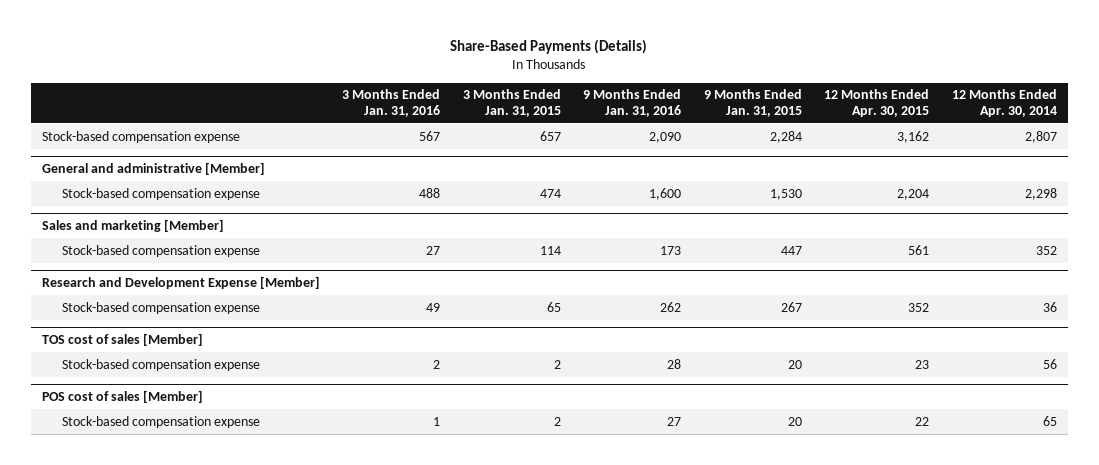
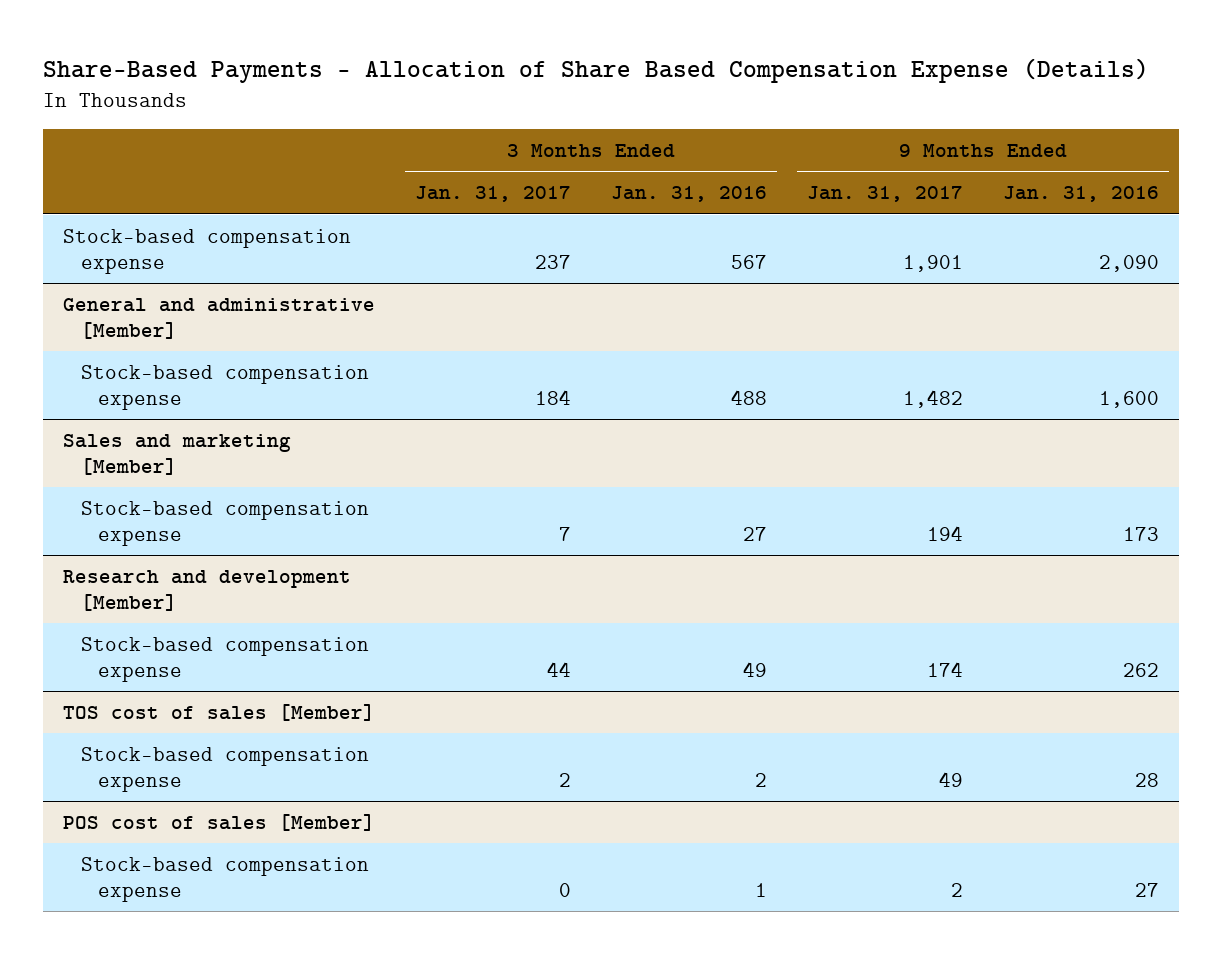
[450,39,648,55] Share-Based Payments (Details) -> [43,58,1150,84] Share-Based Payments - Allocation of Share Based Compensation Expense (Details)
[462,89,561,117] 3 Months Ended Jan. 31, 2015 -> none
[703,89,802,117] 9 Months Ended Jan. 31, 2015 -> none
[824,89,930,117] 12 Months Ended Apr. 30, 2015 -> none
[951,89,1057,117] 12 Months Ended Apr. 30, 2014 -> none
none -> [415,186,572,203] Jan. 31, 2017
none -> [807,186,964,203] Jan. 31, 2017
[42,276,321,290] Research and Development Expense [Member] -> [63,569,352,611] Research and development [Member]

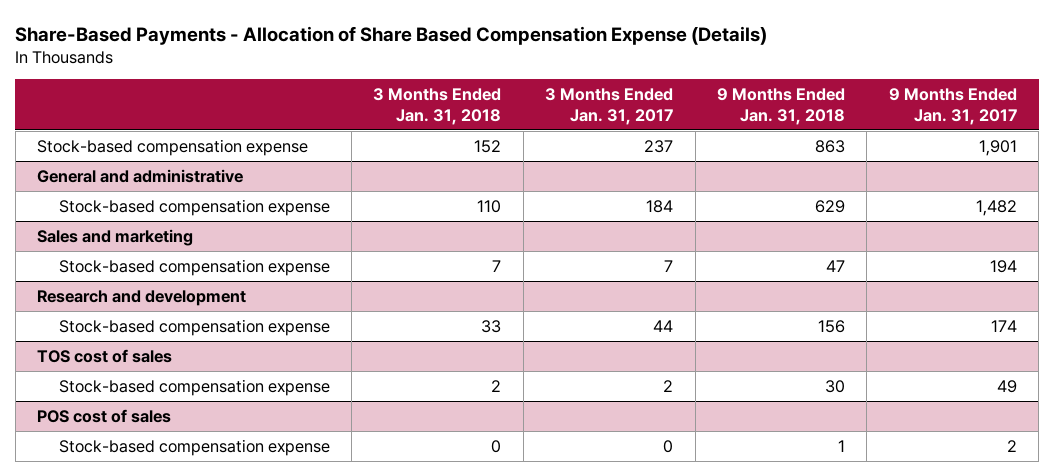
[611,186,768,203] Jan. 31, 2016 -> none
[1003,186,1160,203] Jan. 31, 2016 -> none
none -> [373,87,502,125] 3 Months Ended Jan. 31, 2018
none -> [717,87,846,125] 9 Months Ended Jan. 31, 2018
[63,297,376,339] General and administrative [Member] -> [37,168,244,183] General and administrative
[63,433,292,475] Sales and marketing [Member] -> [37,228,194,246] Sales and marketing
[63,569,352,611] Research and development [Member] -> [37,289,247,306] Research and development
[63,703,376,721] TOS cost of sales [Member] -> [37,348,173,363] TOS cost of sales
[63,813,376,831] POS cost of sales [Member] -> [37,408,172,423] POS cost of sales

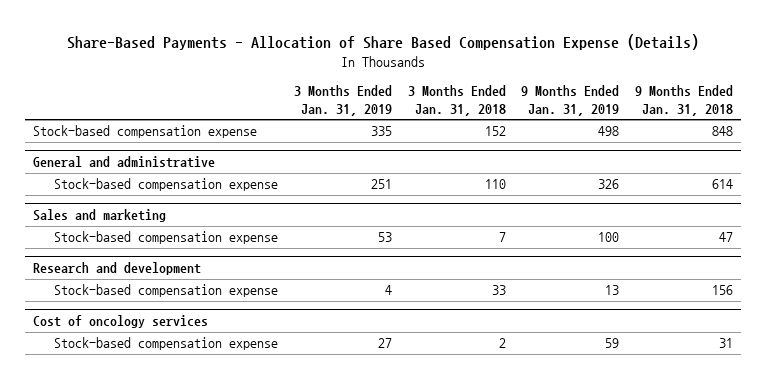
[545,87,674,125] 3 Months Ended Jan. 31, 2017 -> none
[888,87,1017,125] 9 Months Ended Jan. 31, 2017 -> none
none -> [294,85,393,117] 3 Months Ended Jan. 31, 2019
none -> [521,85,620,117] 9 Months Ended Jan. 31, 2019
[815,139,846,153] 863 -> [711,126,733,137] 848
[815,199,846,213] 629 -> [711,179,733,190] 614
[37,408,172,423] POS cost of sales -> none
[58,438,330,456] Stock-based compensation expense -> none
[37,348,173,363] TOS cost of sales -> [33,315,209,329] Cost of oncology services
[825,379,846,393] 30 -> [718,338,733,349] 31

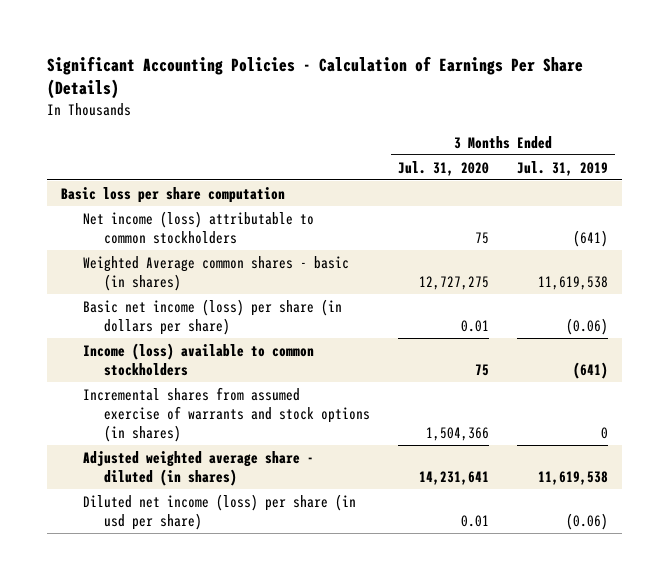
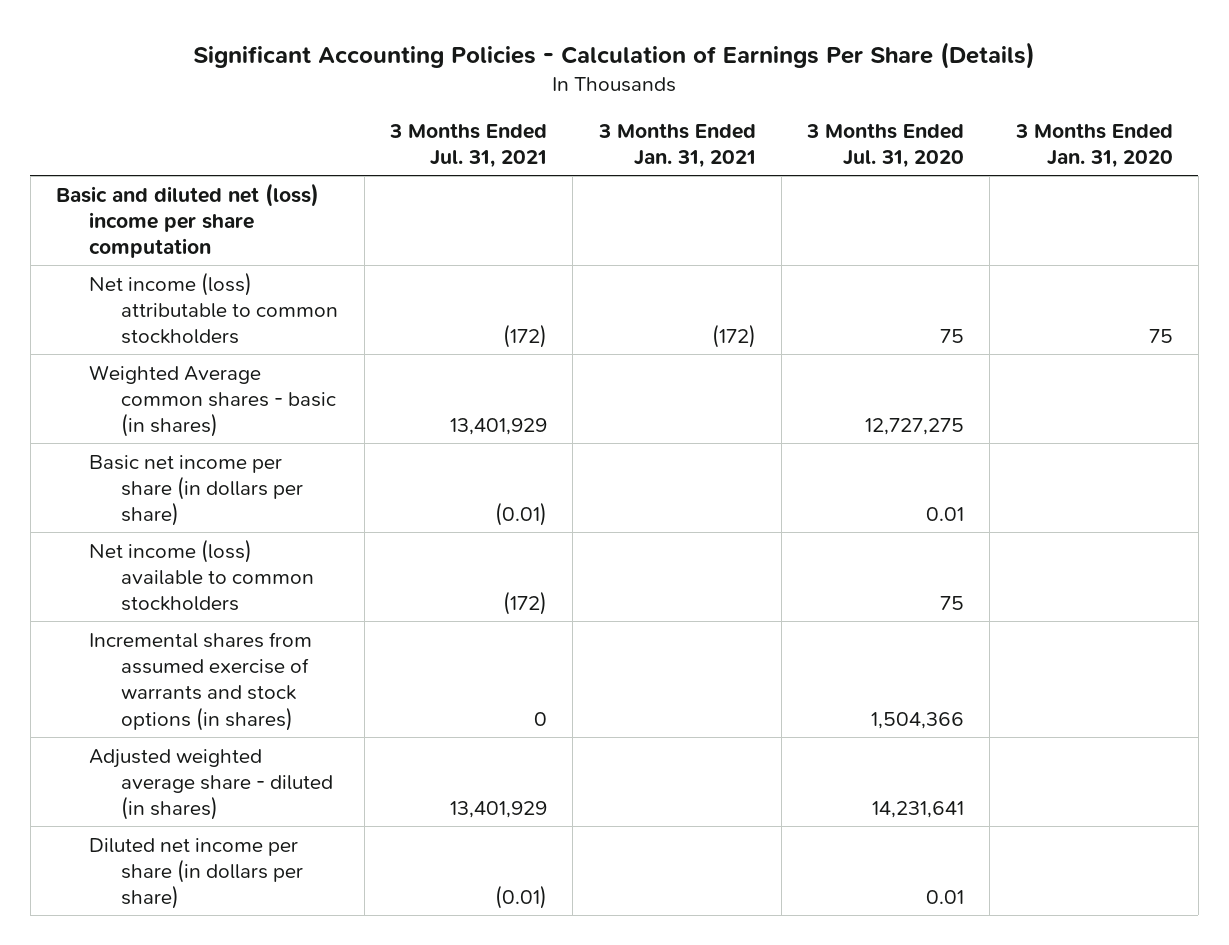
[517,160,609,176] Jul. 31, 2019 -> none
none -> [389,122,548,169] 3 Months Ended Jul. 31, 2021
none -> [597,122,756,169] 3 Months Ended Jan. 31, 2021
none -> [1014,122,1173,169] 3 Months Ended Jan. 31, 2020
[60,186,285,203] Basic loss per share computation -> [56,182,320,259] Basic and diluted net (loss) income per share computation
[82,298,342,335] Basic net income (loss) per share (in dollars per share) -> [88,454,304,527] Basic net income per share (in dollars per share)
[82,342,314,376] Income (loss) available to common stockholders -> [88,538,315,612] Net income (loss) available to common stockholders
[82,493,356,530] Diluted net income (loss) per share (in usd per share) -> [88,837,304,910] Diluted net income per share (in dollars per share)

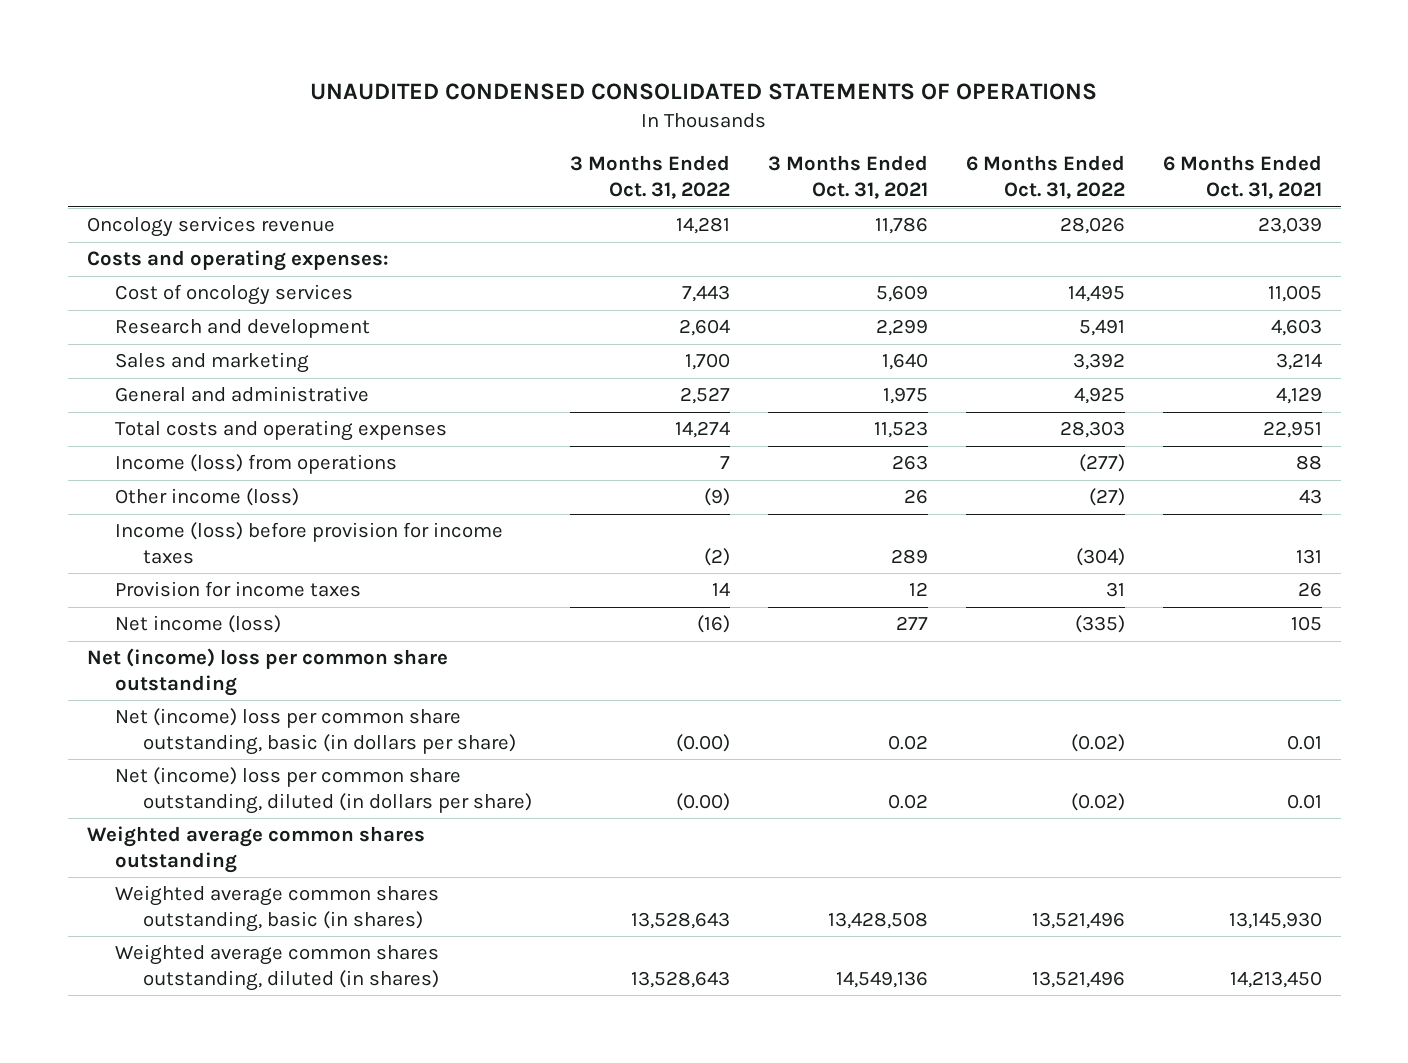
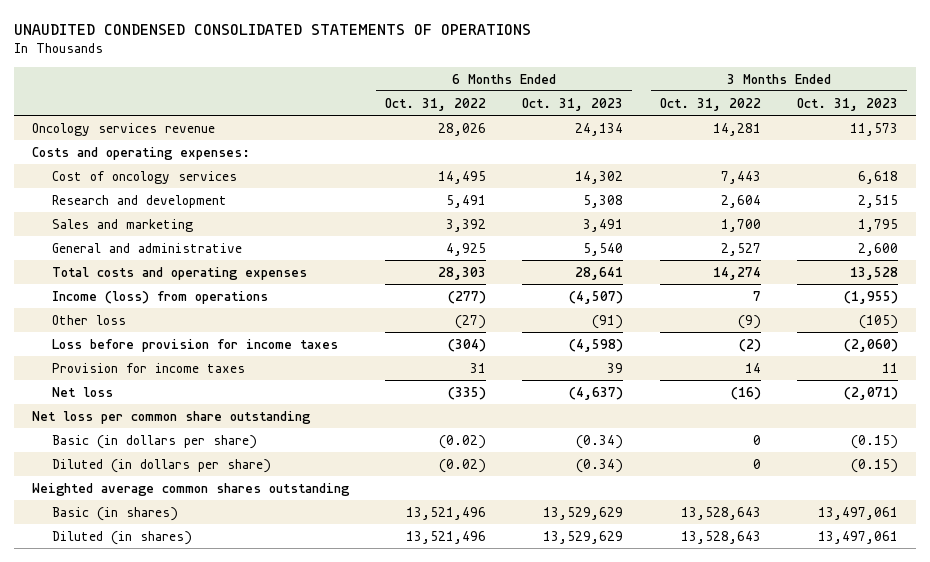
[768,155,929,200] 3 Months Ended Oct. 31, 2021 -> none
[1162,155,1322,200] 6 Months Ended Oct. 31, 2021 -> none
none -> [522,97,624,111] Oct. 31, 2023
none -> [796,97,898,111] Oct. 31, 2023
[114,488,299,507] Other income (loss) -> [52,314,127,325] Other loss
[114,522,503,565] Income (loss) before provision for income taxes -> [52,338,339,352] Loss before provision for income taxes
[114,615,281,634] Net income (loss) -> [52,386,114,397] Net loss
[86,648,448,697] Net (income) loss per common share outstanding -> [31,410,311,424] Net loss per common share outstanding
[114,708,517,756] Net (income) loss per common share outstanding, basic (in dollars per share) -> [52,434,258,449] Basic (in dollars per share)
[676,734,731,753] (0.00) -> [752,434,761,445] 0
[114,767,533,815] Net (income) loss per common share outstanding, diluted (in dollars per share) -> [52,458,272,473] Diluted (in dollars per share)
[676,793,731,812] (0.00) -> [752,458,761,469] 0
[114,885,439,933] Weighted average common shares outstanding, basic (in shares) -> [52,506,179,521] Basic (in shares)
[114,944,440,992] Weighted average common shares outstanding, diluted (in shares) -> [52,530,193,545] Diluted (in shares)

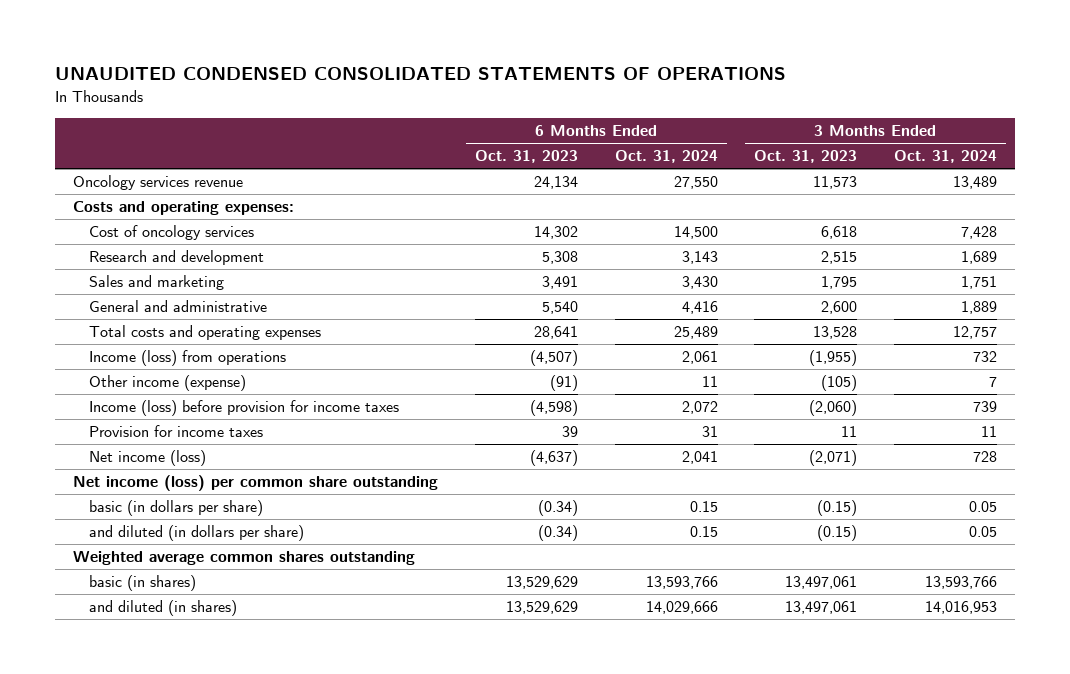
[385,97,487,111] Oct. 31, 2022 -> none
[659,97,761,111] Oct. 31, 2022 -> none
none -> [614,150,718,164] Oct. 31, 2024
none -> [893,150,997,164] Oct. 31, 2024
[52,314,127,325] Other loss -> [88,375,246,392] Other income (expense)
[52,338,339,352] Loss before provision for income taxes -> [88,400,399,417] Income (loss) before provision for income taxes
[52,386,114,397] Net loss -> [88,450,206,467] Net income (loss)
[31,410,311,424] Net loss per common share outstanding -> [73,475,439,492] Net income (loss) per common share outstanding
[52,434,258,449] Basic (in dollars per share) -> [88,500,263,517] basic (in dollars per share)
[52,458,272,473] Diluted (in dollars per share) -> [88,525,304,542] and diluted (in dollars per share)
[52,506,179,521] Basic (in shares) -> [88,575,196,592] basic (in shares)
[52,530,193,545] Diluted (in shares) -> [88,600,237,617] and diluted (in shares)

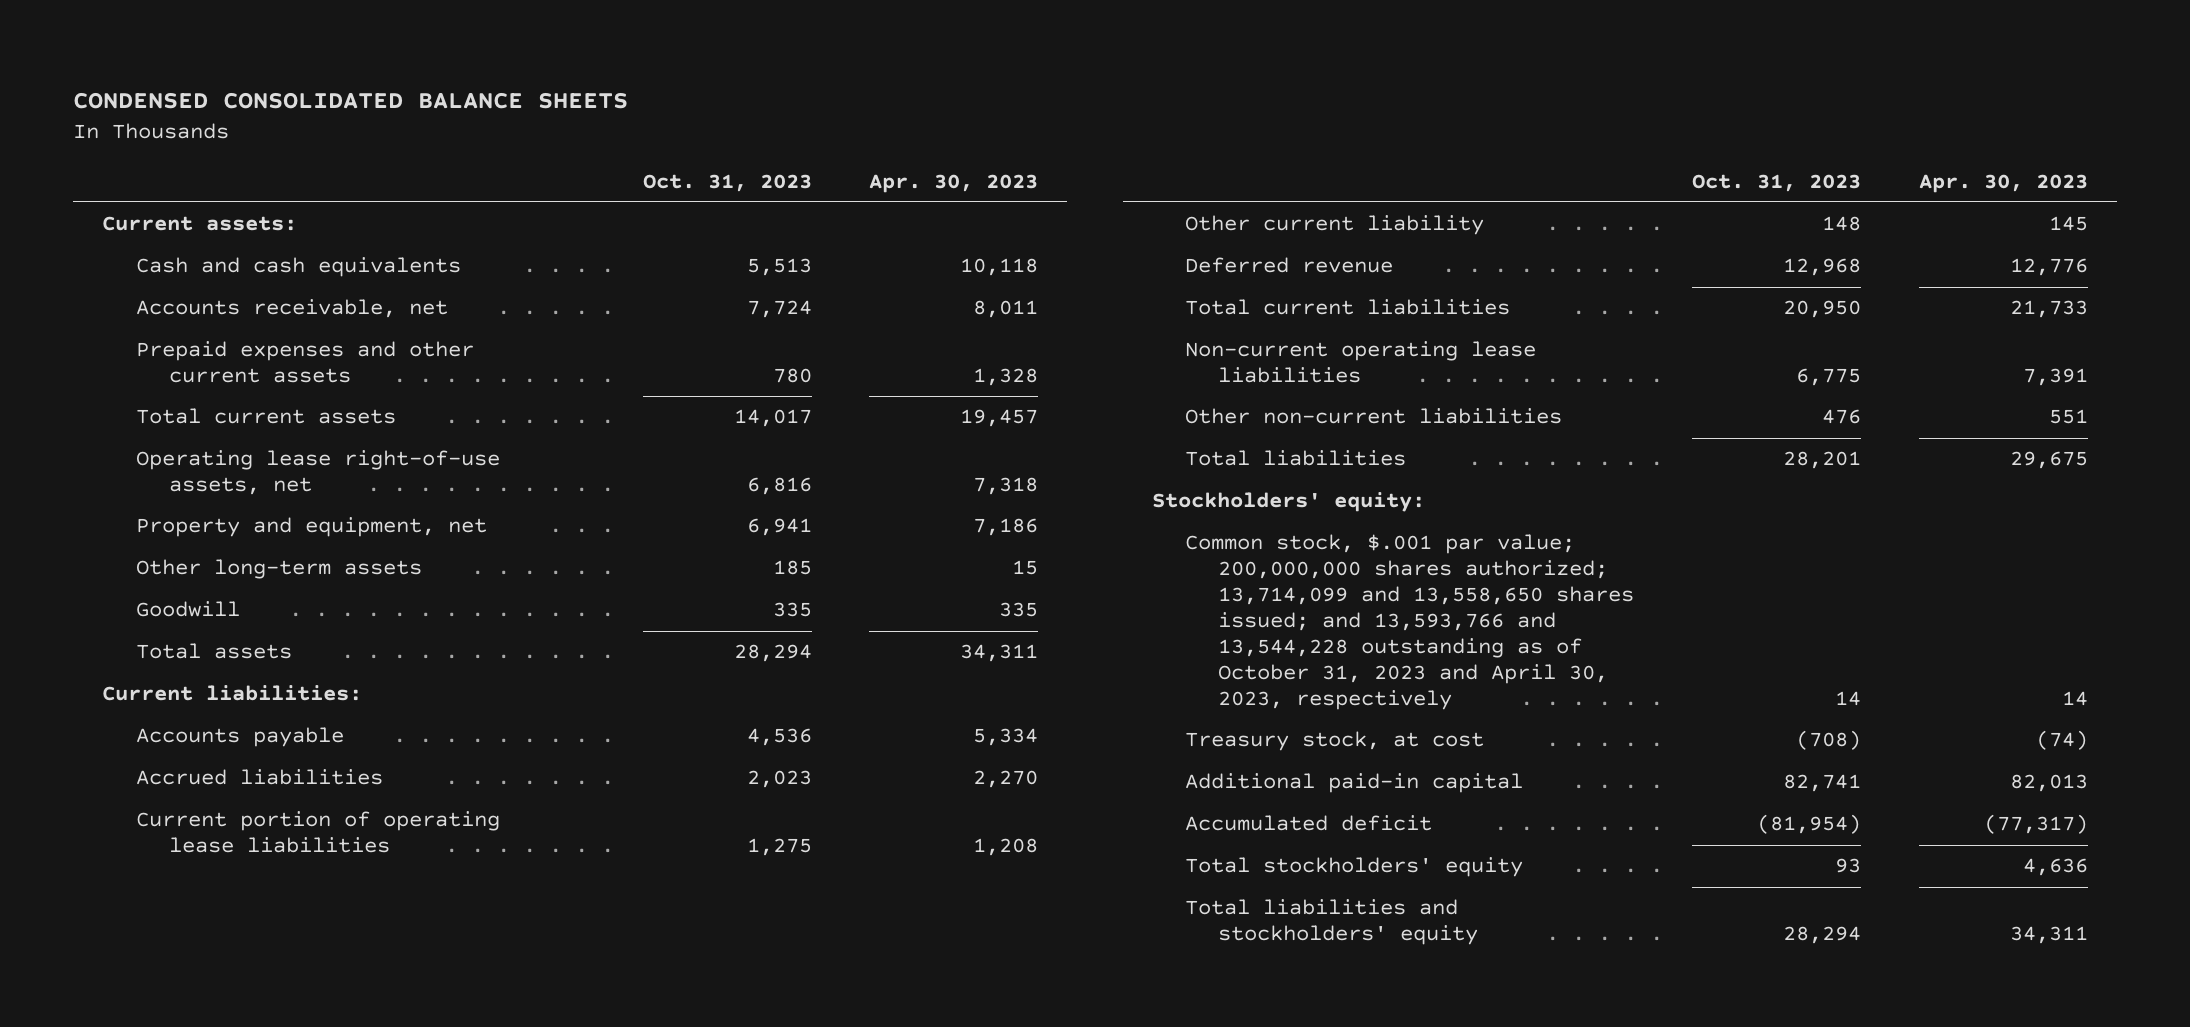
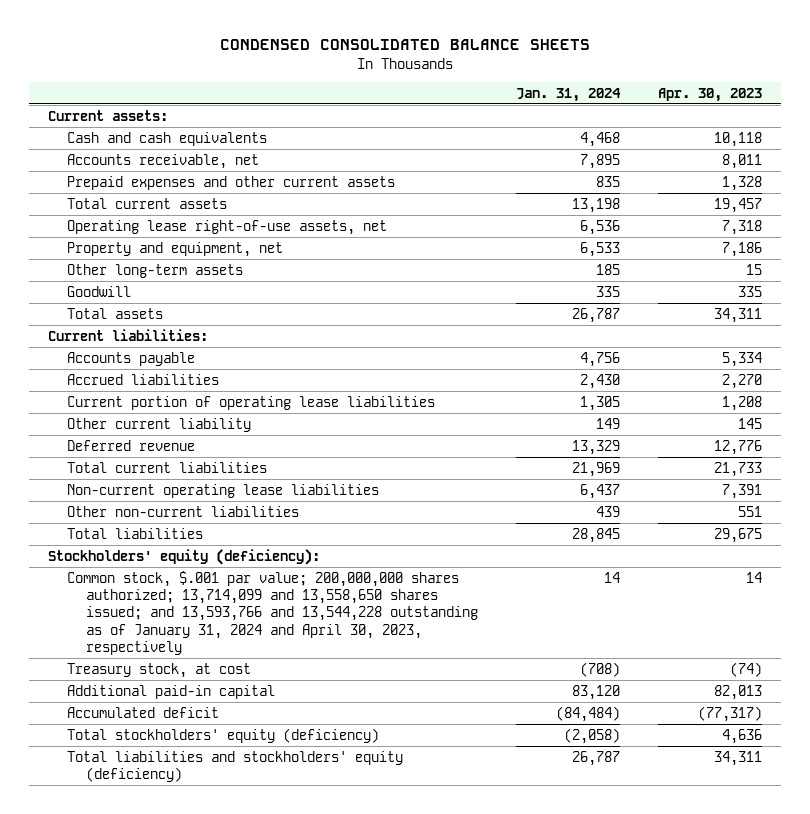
[642,173,812,192] Oct. 31, 2023 -> none
none -> [515,87,621,102] Jan. 31, 2024
[1151,492,1425,513] Stockholders' equity: -> [47,548,320,565] Stockholders' equity (deficiency):
[1185,534,1635,711] Common stock, $.001 par value; 200,000,000 shares authorized; 13,714,099 and 13,558,650 shares issued; and 13,593,766 and 13,544,228 outstanding as of October 31, 2023 and April 30, 2023, respectively -> [67,570,479,656] Common stock, $.001 par value; 200,000,000 shares authorized; 13,714,099 and 13,558,650 shares issued; and 13,593,766 and 13,544,228 outstanding as of January 31, 2024 and April 30, 2023, respectively
[1185,857,1524,878] Total stockholders' equity -> [67,727,380,743] Total stockholders' equity (deficiency)
[1185,899,1479,946] Total liabilities and stockholders' equity -> [67,750,404,782] Total liabilities and stockholders' equity (deficiency)

